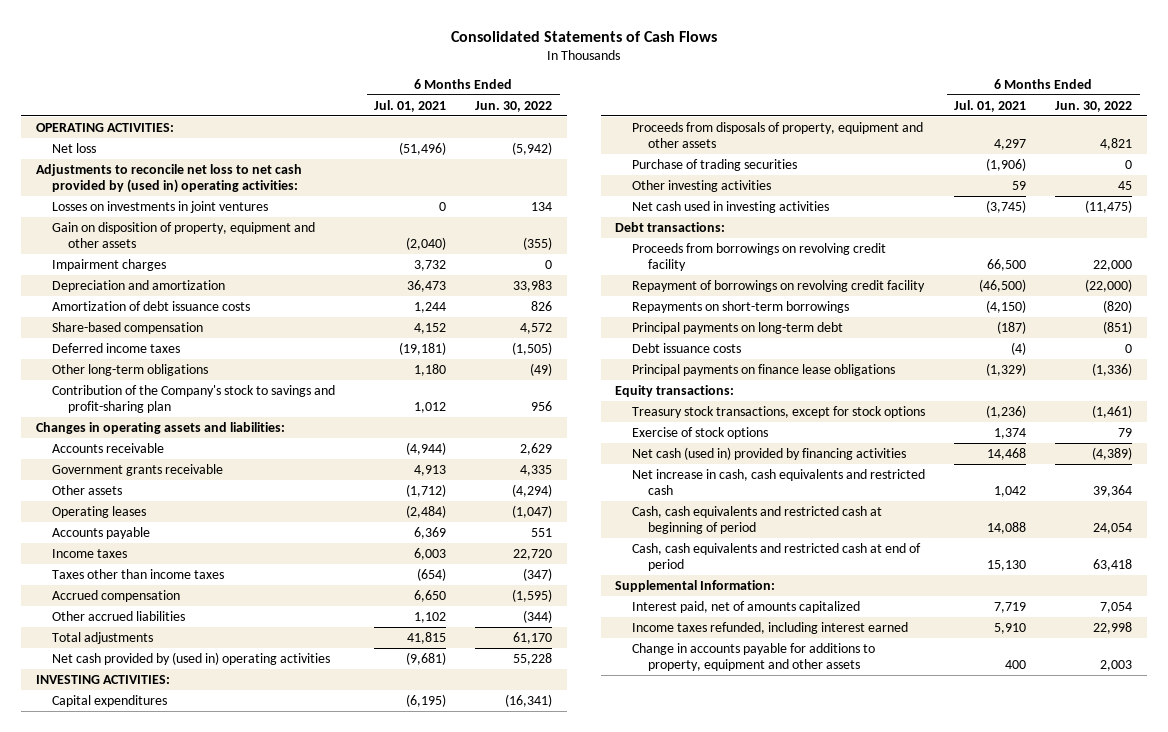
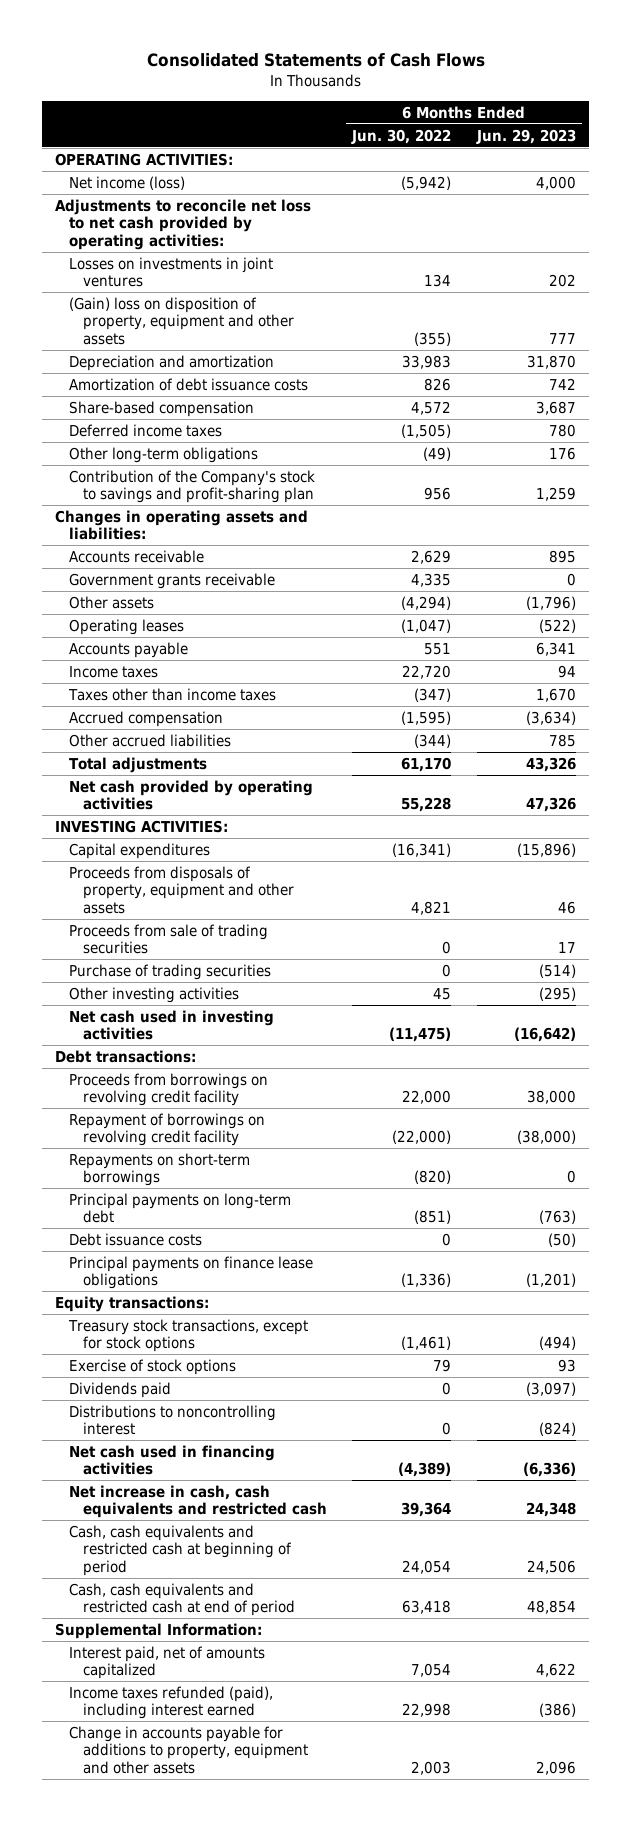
[374,99,447,112] Jul. 01, 2021 -> none
none -> [475,128,576,144] Jun. 29, 2023
[51,142,96,153] Net loss -> [69,175,186,190] Net income (loss)
[35,163,302,193] Adjustments to reconcile net loss to net cash provided by (used in) operating activities: -> [55,198,312,250] Adjustments to reconcile net loss to net cash provided by operating activities:
[51,258,166,271] Impairment charges -> none
[51,221,315,248] Gain on disposition of property, equipment and other assets -> [69,296,294,345] (Gain) loss on disposition of property, equipment and other assets
[51,651,330,665] Net cash provided by (used in) operating activities -> [69,779,314,811] Net cash provided by operating activities
none -> [69,923,269,955] Proceeds from sale of trading securities
none -> [69,1381,172,1398] Dividends paid
none -> [69,1404,277,1436] Distributions to noncontrolling interest
[631,446,906,460] Net cash (used in) provided by financing activities -> [69,1444,276,1476] Net cash used in financing activities
[631,621,908,634] Income taxes refunded, including interest earned -> [69,1685,274,1720] Income taxes refunded (paid), including interest earned

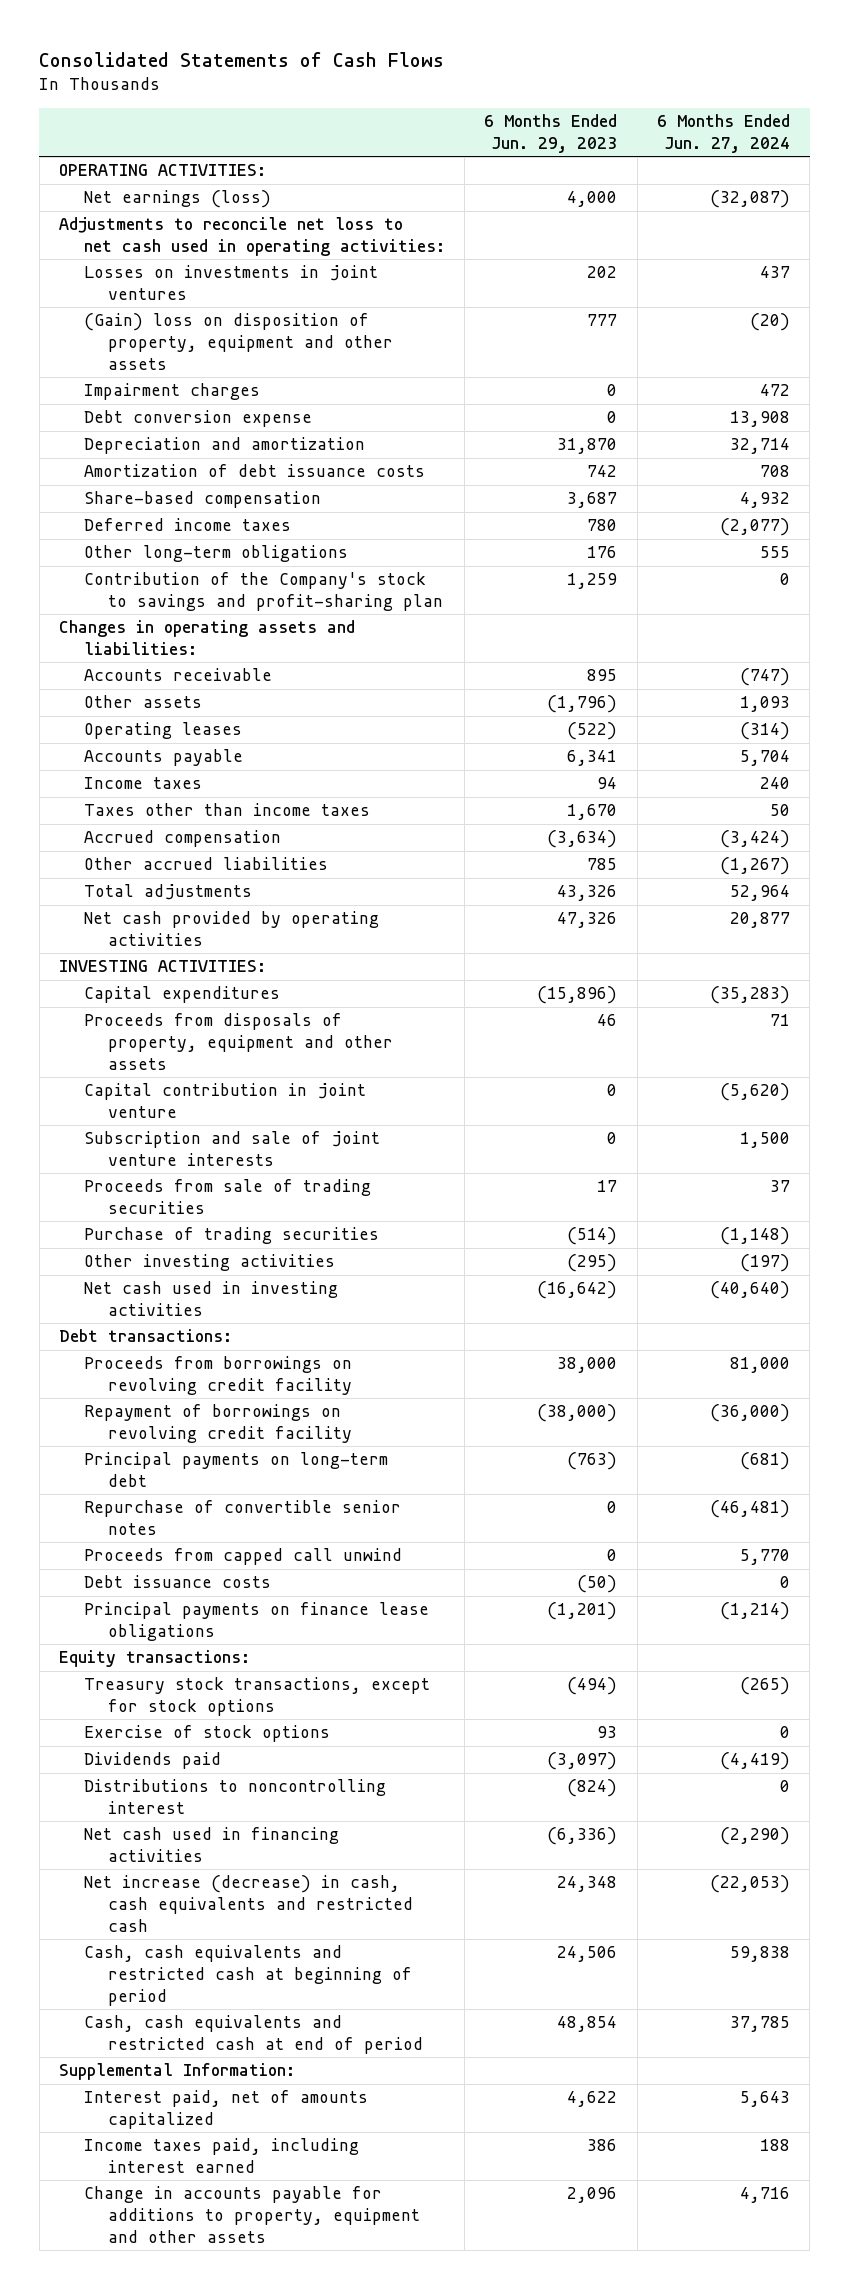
[351,128,452,144] Jun. 30, 2022 -> none
none -> [657,114,791,154] 6 Months Ended Jun. 27, 2024
[69,175,186,190] Net income (loss) -> [83,190,271,209] Net earnings (loss)
[55,198,312,250] Adjustments to reconcile net loss to net cash provided by operating activities: -> [59,217,445,257] Adjustments to reconcile net loss to net cash used in operating activities:
none -> [83,383,260,401] Impairment charges
none -> [83,410,312,428] Debt conversion expense
[69,572,276,589] Government grants receivable -> none
none -> [83,1083,366,1119] Capital contribution in joint venture
none -> [83,1131,380,1167] Subscription and sale of joint venture interests
[69,1152,251,1187] Repayments on short-term borrowings -> none
none -> [83,1500,401,1536] Repurchase of convertible senior notes
none -> [83,1548,402,1566] Proceeds from capped call unwind
[69,1484,327,1519] Net increase in cash, cash equivalents and restricted cash -> [83,1875,413,1932] Net increase (decrease) in cash, cash equivalents and restricted cash
[69,1685,274,1720] Income taxes refunded (paid), including interest earned -> [83,2138,359,2174] Income taxes paid, including interest earned
[538,1703,576,1718] (386) -> [587,2139,618,2152] 386

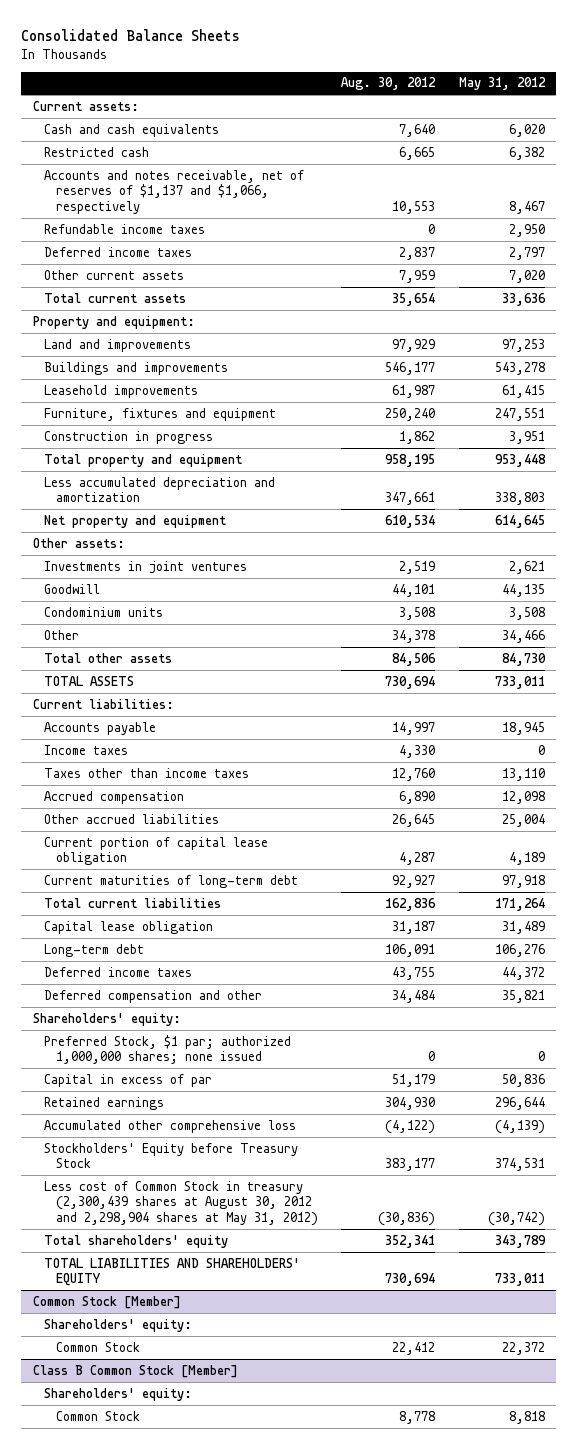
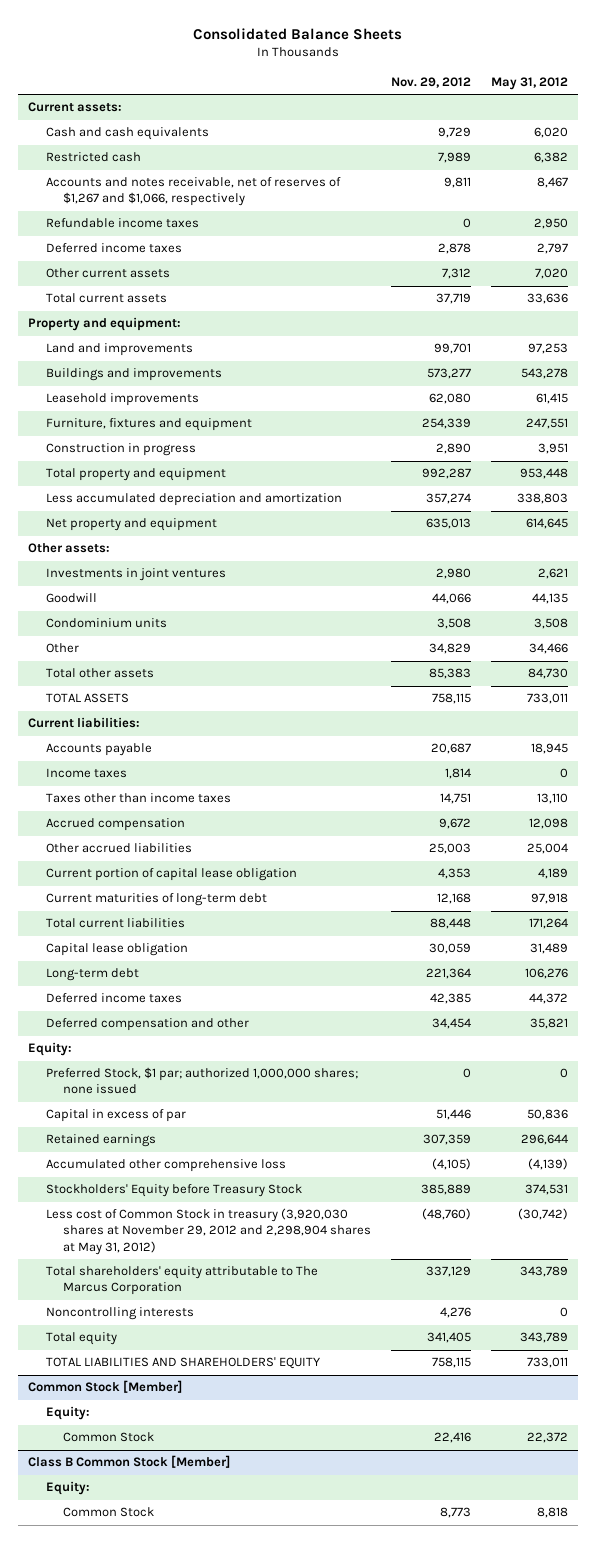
[341,77,437,91] Aug. 30, 2012 -> none
none -> [391,76,472,88] Nov. 29, 2012
[44,169,305,214] Accounts and notes receivable, net of reserves of $1,137 and $1,066, respectively -> [45,177,341,207] Accounts and notes receivable, net of reserves of $1,267 and $1,066, respectively
[32,1012,181,1026] Shareholders' equity: -> [28,1042,73,1057] Equity:
[44,1180,318,1226] Less cost of Common Stock in treasury (2,300,439 shares at August 30, 2012 and 2,298,904 shares at May 31, 2012) -> [45,1208,372,1255] Less cost of Common Stock in treasury (3,920,030 shares at November 29, 2012 and 2,298,904 shares at May 31, 2012)
[44,1234,229,1248] Total shareholders' equity -> [45,1266,318,1296] Total shareholders' equity attributable to The Marcus Corporation
none -> [45,1307,194,1321] Noncontrolling interests
none -> [45,1332,117,1346] Total equity
[44,1318,193,1332] Shareholders' equity: -> [45,1406,90,1421] Equity:
[44,1387,193,1401] Shareholders' equity: -> [45,1481,90,1496] Equity:

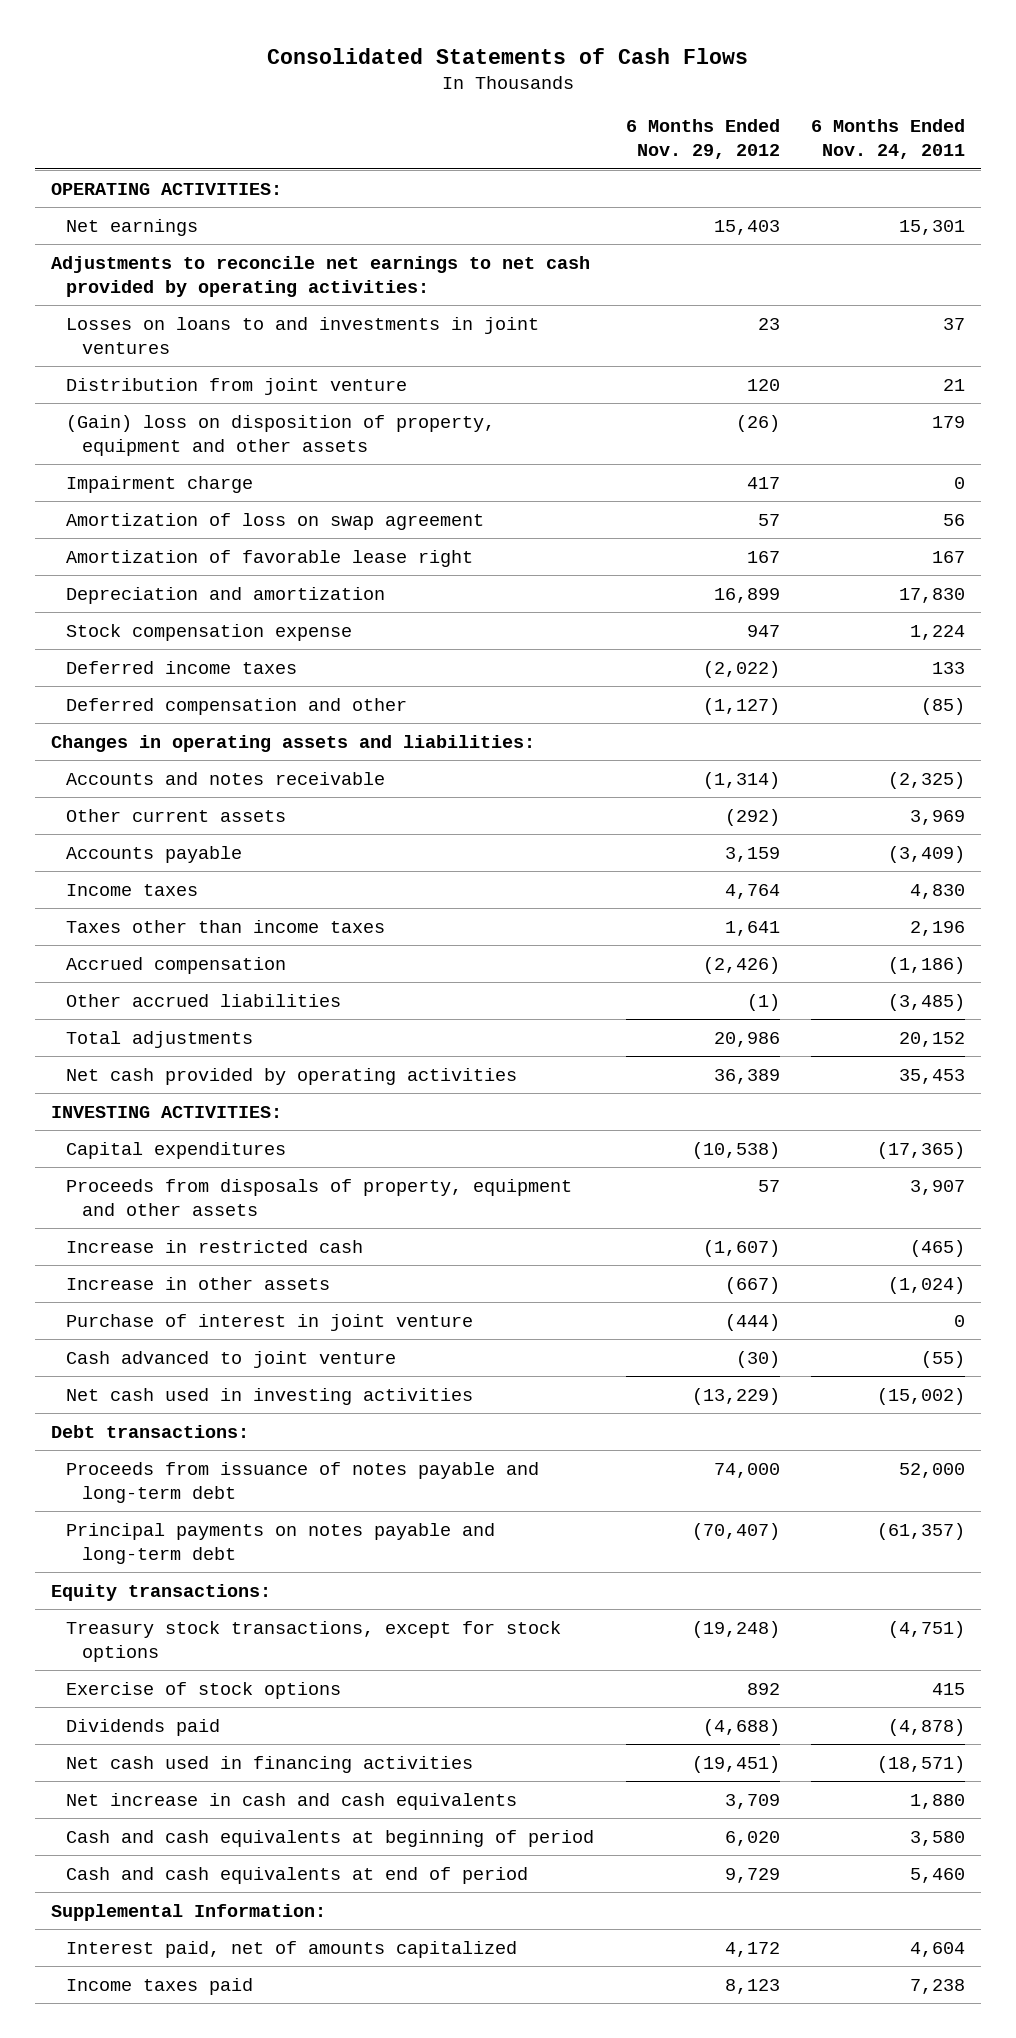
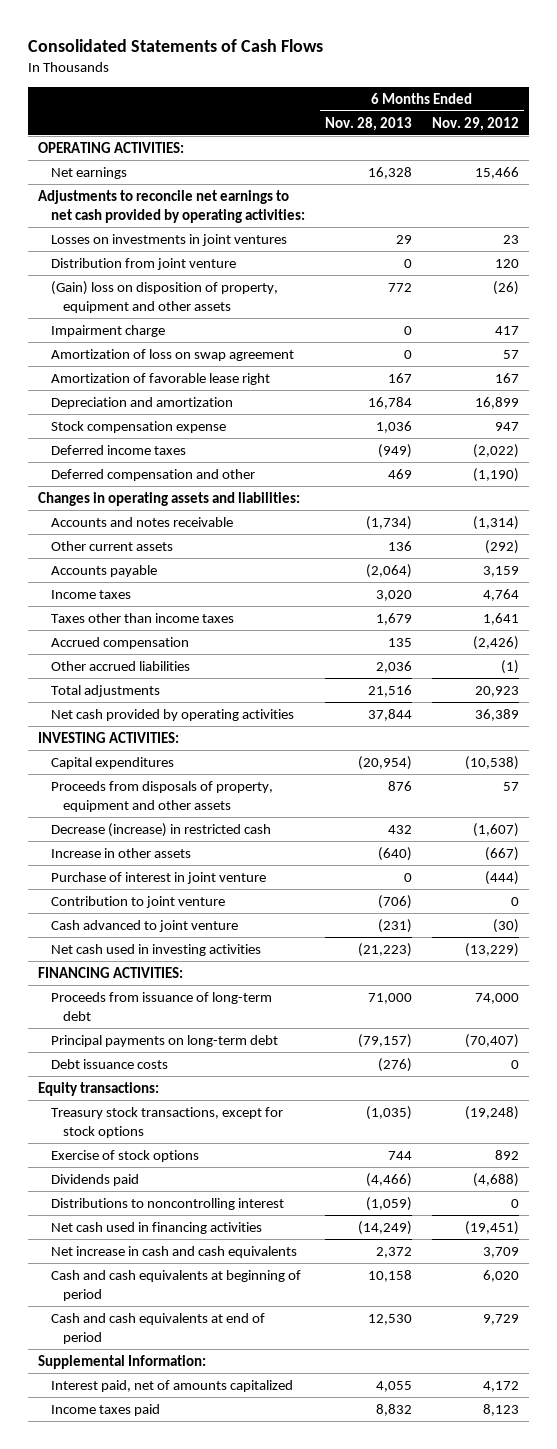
[811,119,966,160] 6 Months Ended Nov. 24, 2011 -> none
none -> [324,116,412,131] Nov. 28, 2013
[713,219,780,235] 15,403 -> [474,166,519,179] 15,466
[66,316,540,354] Losses on loans to and investments in joint ventures -> [50,233,287,246] Losses on investments in joint ventures
[702,697,780,715] (1,127) -> [472,467,519,482] (1,190)
[713,1031,780,1047] 20,986 -> [474,685,519,697] 20,923
[66,1239,364,1253] Increase in restricted cash -> [50,822,271,837] Decrease (increase) in restricted cash
none -> [50,895,225,908] Contribution to joint venture
[50,1424,249,1438] Debt transactions: -> none
none -> [38,966,184,978] FINANCING ACTIVITIES:
[66,1461,540,1503] Proceeds from issuance of notes payable and long-term debt -> [50,991,272,1021] Proceeds from issuance of long-term debt
[66,1522,496,1564] Principal payments on notes payable and long-term debt -> [50,1034,278,1047] Principal payments on long-term debt
none -> [50,1058,168,1069] Debt issuance costs
none -> [50,1197,284,1210] Distributions to noncontrolling interest

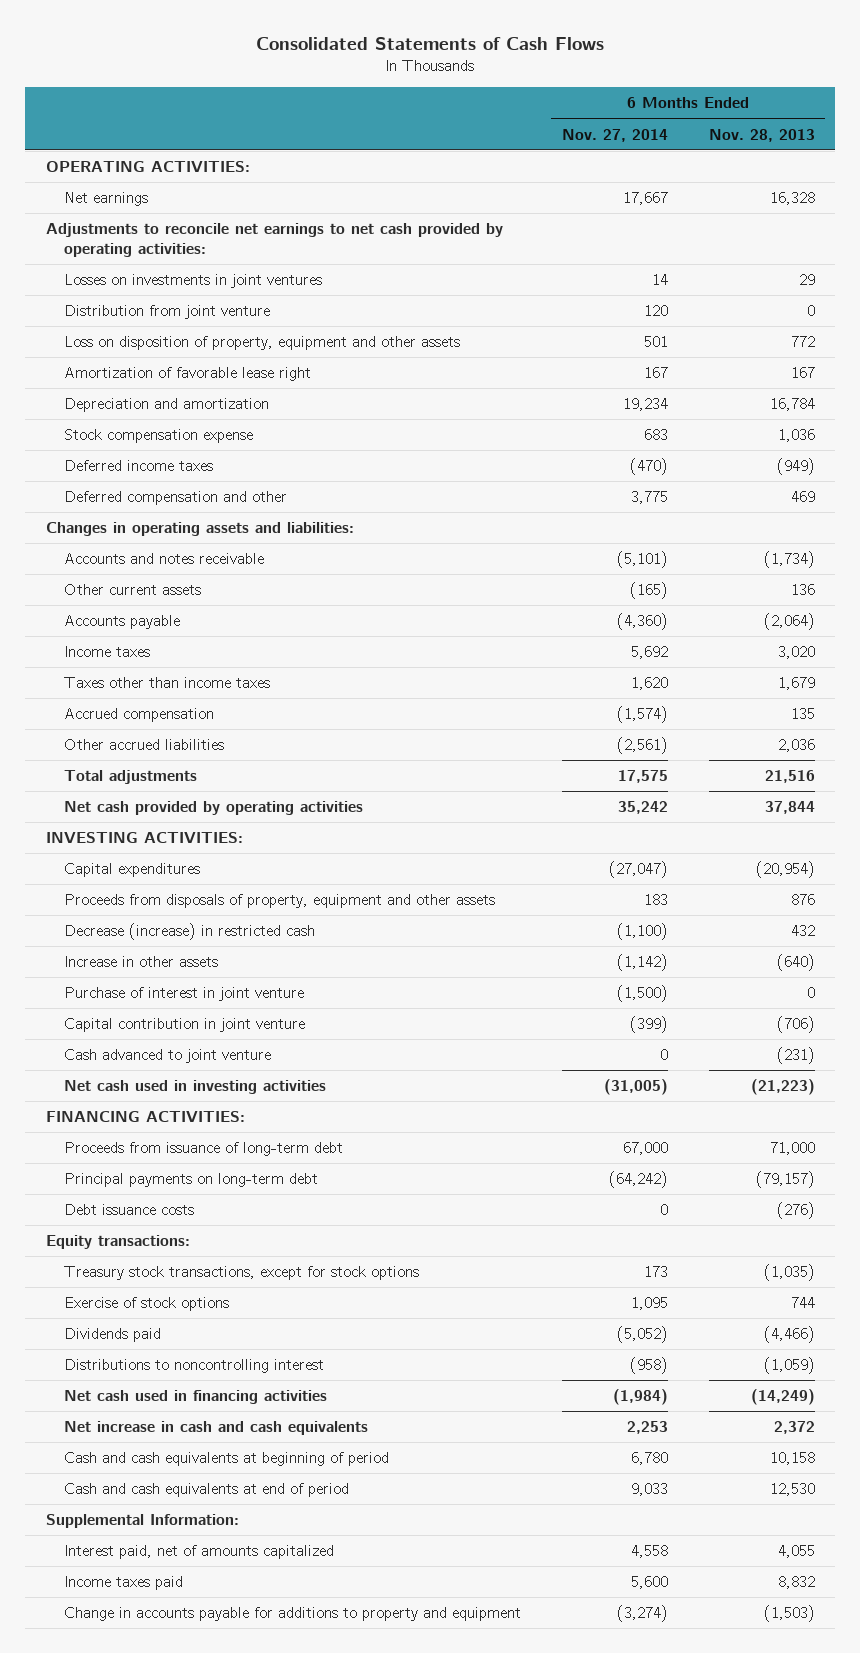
[431,116,519,131] Nov. 29, 2012 -> none
none -> [561,128,668,142] Nov. 27, 2014
[50,324,165,337] Impairment charge -> none
[50,348,294,361] Amortization of loss on swap agreement -> none
[50,280,278,313] (Gain) loss on disposition of property, equipment and other assets -> [63,336,460,351] Loss on disposition of property, equipment and other assets
[50,895,225,908] Contribution to joint venture -> [63,1018,305,1033] Capital contribution in joint venture
none -> [63,1607,521,1622] Change in accounts payable for additions to property and equipment

